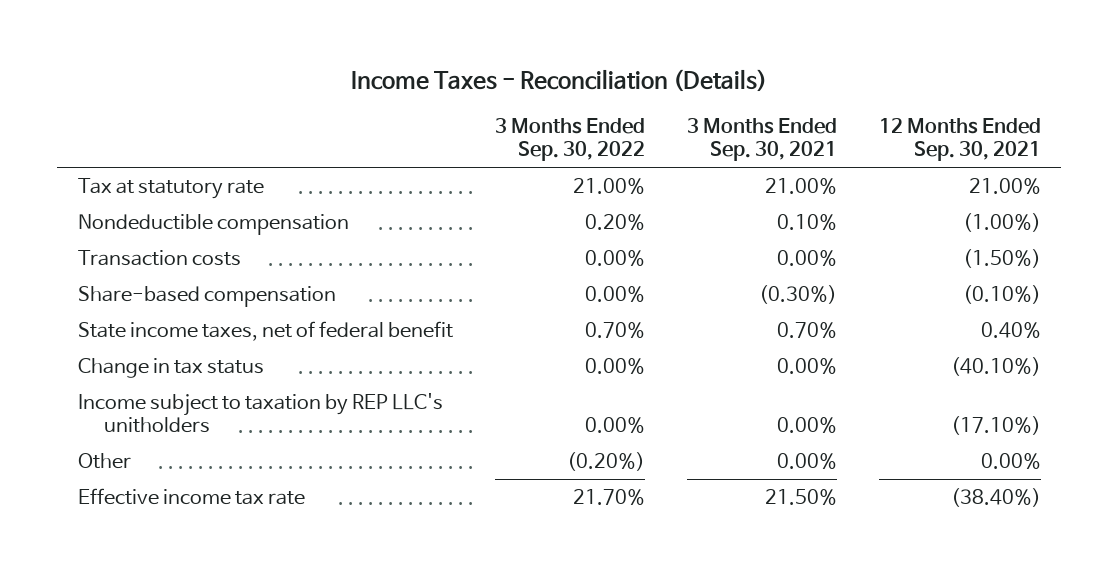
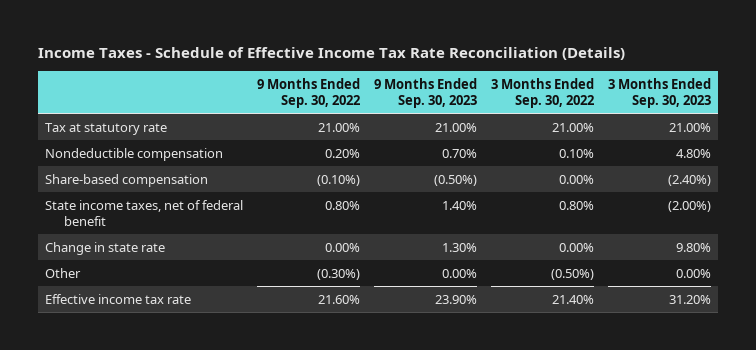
[351,68,768,92] Income Taxes - Reconciliation (Details) -> [37,47,625,61] Income Taxes - Schedule of Effective Income Tax Rate Reconciliation (Details)
[686,117,837,162] 3 Months Ended Sep. 30, 2021 -> none
[878,117,1041,162] 12 Months Ended Sep. 30, 2021 -> none
none -> [256,77,360,109] 9 Months Ended Sep. 30, 2022
none -> [373,77,477,109] 9 Months Ended Sep. 30, 2023
none -> [607,77,711,109] 3 Months Ended Sep. 30, 2023
[78,250,242,267] Transaction costs -> none
[584,214,645,231] 0.20% -> [558,148,594,158] 0.10%
[78,358,265,379] Change in tax status -> none
[78,393,444,434] Income subject to taxation by REP LLC's unitholders -> none
[584,322,645,339] 0.70% -> [558,200,594,210] 0.80%
none -> [44,241,165,255] Change in state rate
[566,452,645,472] (0.20%) -> [550,268,594,280] (0.50%)
[572,489,645,506] 21.70% -> [551,294,594,304] 21.40%

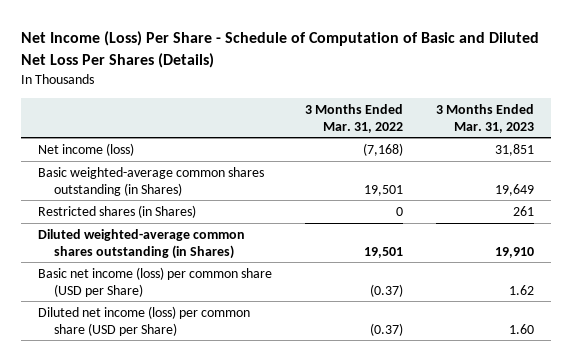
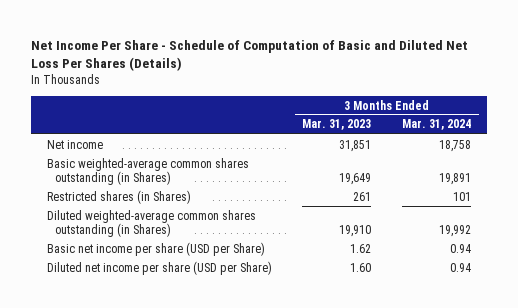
[20,30,539,68] Net Income (Loss) Per Share - Schedule of Computation of Basic and Diluted Net Loss Per Shares (Details) -> [31,39,469,72] Net Income Per Share - Schedule of Computation of Basic and Diluted Net Loss Per Shares (Details)
[304,103,403,133] 3 Months Ended Mar. 31, 2022 -> none
none -> [402,119,472,131] Mar. 31, 2024
[37,142,134,156] Net income (loss) -> [46,139,103,149] Net income
[37,266,272,297] Basic net income (loss) per common share (USD per Share) -> [46,241,265,256] Basic net income per share (USD per Share)
[37,305,250,336] Diluted net income (loss) per common share (USD per Share) -> [46,260,272,275] Diluted net income per share (USD per Share)

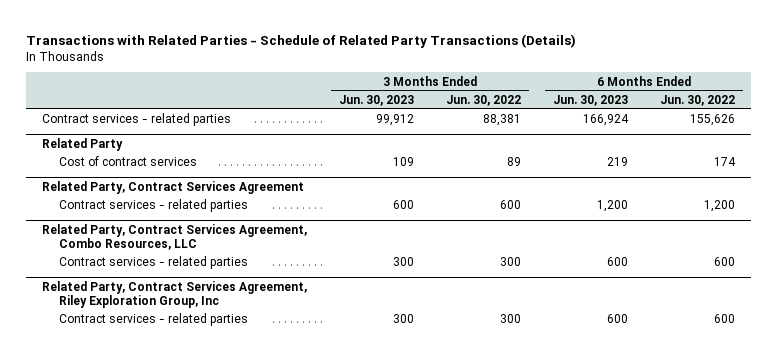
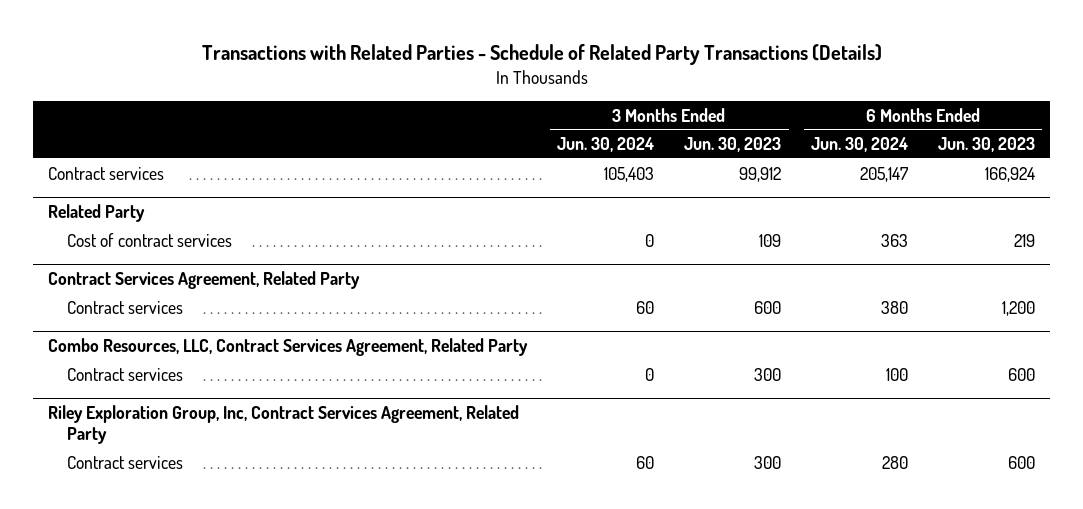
[446,94,522,106] Jun. 30, 2022 -> none
[659,94,735,106] Jun. 30, 2022 -> none
none -> [557,137,655,153] Jun. 30, 2024
none -> [811,137,909,153] Jun. 30, 2024
[42,113,232,127] Contract services - related parties -> [48,166,165,180] Contract services
[42,181,305,195] Related Party, Contract Services Agreement -> [48,271,361,290] Contract Services Agreement, Related Party
[59,199,249,213] Contract services - related parties -> [66,300,183,314] Contract services
[42,224,308,251] Related Party, Contract Services Agreement, Combo Resources, LLC -> [48,338,529,357] Combo Resources, LLC, Contract Services Agreement, Related Party
[59,256,249,270] Contract services - related parties -> [66,367,183,381] Contract services
[42,281,308,309] Related Party, Contract Services Agreement, Riley Exploration Group, Inc -> [48,405,520,444] Riley Exploration Group, Inc, Contract Services Agreement, Related Party
[59,313,249,327] Contract services - related parties -> [66,455,183,469] Contract services

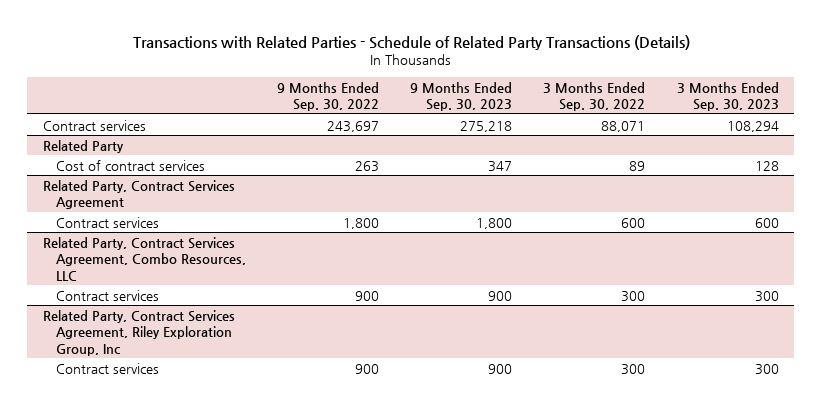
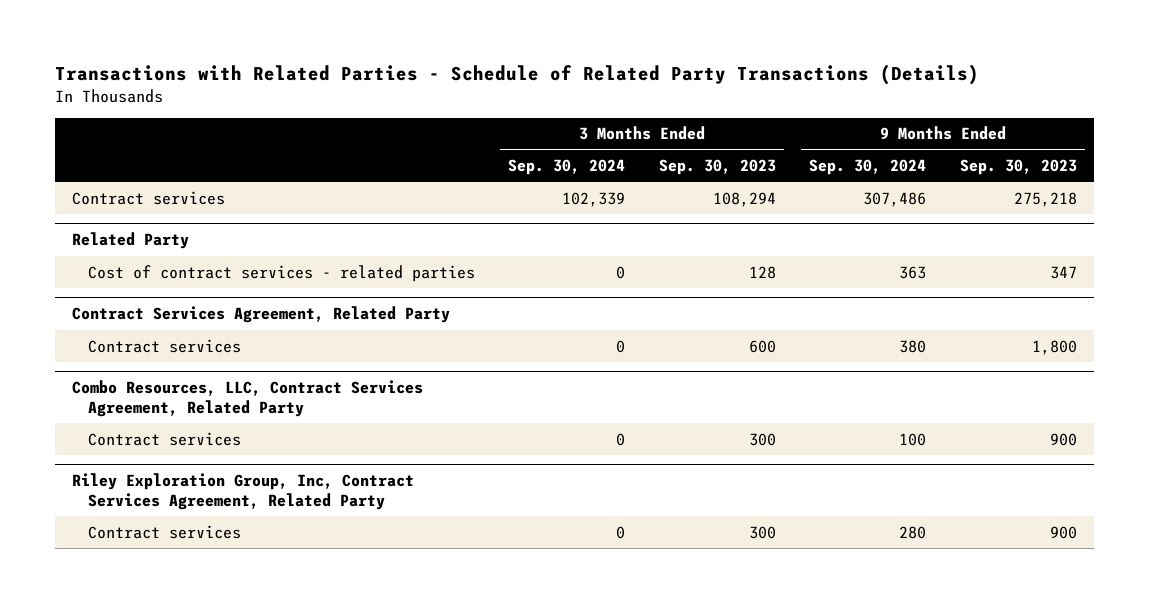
[277,81,380,112] 9 Months Ended Sep. 30, 2022 -> none
[543,81,646,112] 3 Months Ended Sep. 30, 2022 -> none
none -> [508,159,626,176] Sep. 30, 2024
none -> [809,159,927,176] Sep. 30, 2024
[55,159,205,171] Cost of contract services -> [87,264,475,282] Cost of contract services - related parties
[42,179,235,210] Related Party, Contract Services Agreement -> [72,306,451,324] Contract Services Agreement, Related Party
[42,236,246,281] Related Party, Contract Services Agreement, Combo Resources, LLC -> [72,380,424,418] Combo Resources, LLC, Contract Services Agreement, Related Party
[42,309,235,356] Related Party, Contract Services Agreement, Riley Exploration Group, Inc -> [72,473,415,511] Riley Exploration Group, Inc, Contract Services Agreement, Related Party

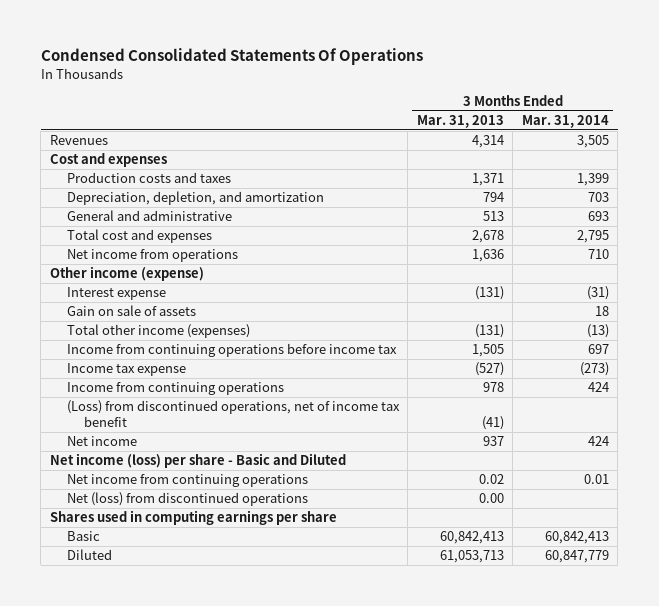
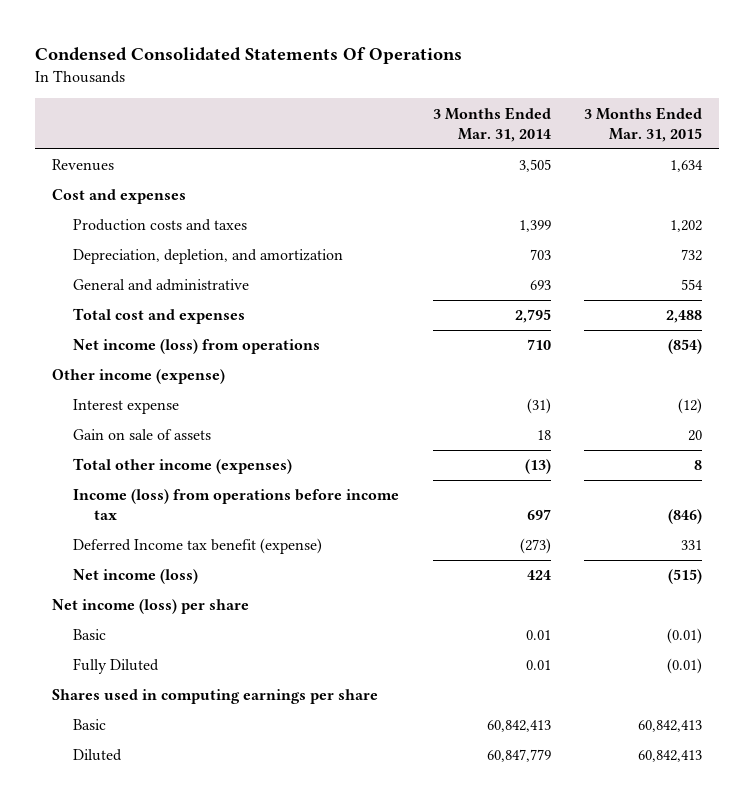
[416,115,504,129] Mar. 31, 2013 -> none
none -> [584,106,703,142] 3 Months Ended Mar. 31, 2015
[66,249,238,263] Net income from operations -> [72,339,320,355] Net income (loss) from operations
[66,382,284,396] Income from continuing operations -> none
[66,400,400,428] (Loss) from discontinued operations, net of income tax benefit -> none
[66,474,308,488] Net income from continuing operations -> none
[66,492,308,507] Net (loss) from discontinued operations -> none
[66,343,397,358] Income from continuing operations before income tax -> [72,489,399,521] Income (loss) from operations before income tax
[66,363,186,377] Income tax expense -> [72,538,322,555] Deferred Income tax benefit (expense)
[66,436,137,447] Net income -> [72,569,198,585] Net income (loss)
[49,453,346,469] Net income (loss) per share - Basic and Diluted -> [51,599,249,615] Net income (loss) per share
none -> [72,629,106,641] Basic
none -> [72,658,159,675] Fully Diluted

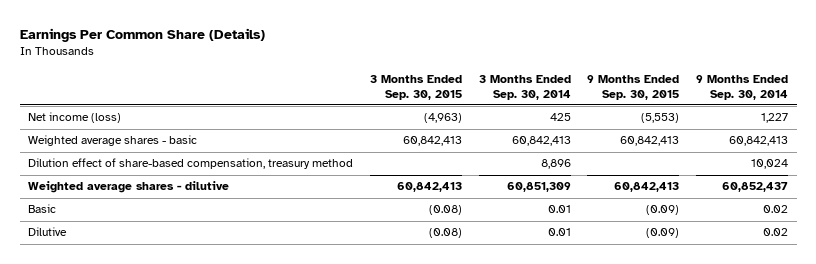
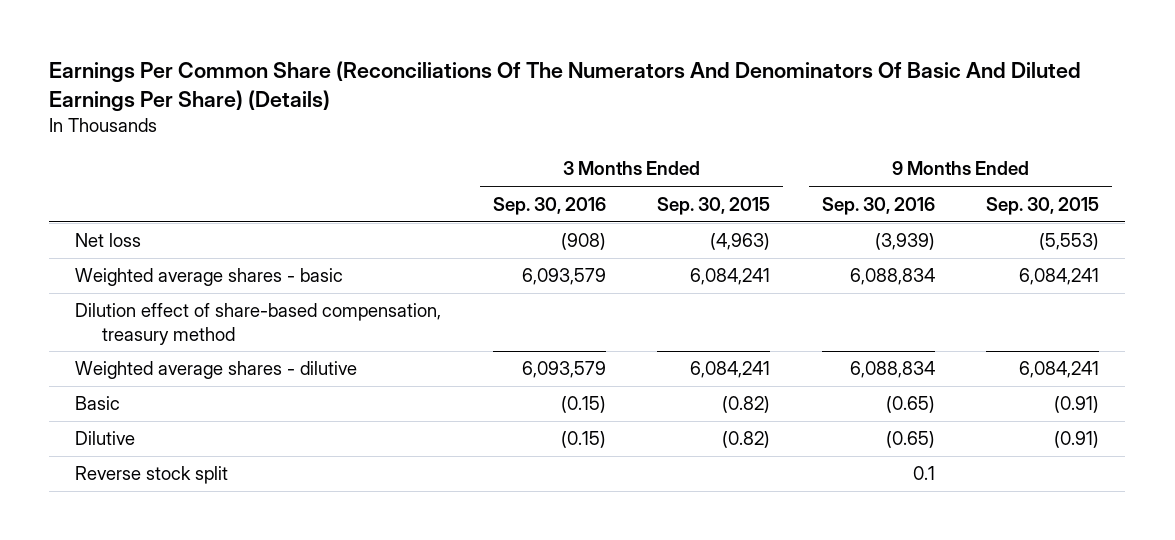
[19,27,265,42] Earnings Per Common Share (Details) -> [49,61,1082,113] Earnings Per Common Share (Reconciliations Of The Numerators And Denominators Of Basic And Diluted Earnings Per Share) (Details)
[478,74,571,100] 3 Months Ended Sep. 30, 2014 -> none
[696,74,789,100] 9 Months Ended Sep. 30, 2014 -> none
none -> [492,196,606,215] Sep. 30, 2016
none -> [821,196,935,215] Sep. 30, 2016
[28,112,122,124] Net income (loss) -> [75,233,142,248] Net loss
[402,136,462,147] 60,842,413 -> [690,268,771,286] 6,084,241
[620,136,680,147] 60,842,413 -> [1019,268,1100,286] 6,084,241
[396,182,462,193] 60,842,413 -> [690,361,771,379] 6,084,241
[614,182,680,193] 60,842,413 -> [1019,361,1100,379] 6,084,241
[428,205,462,216] (0.08) -> [722,396,771,414] (0.82)
[646,205,680,216] (0.09) -> [1054,396,1100,414] (0.91)
[428,228,462,239] (0.08) -> [722,431,771,449] (0.82)
[646,228,680,239] (0.09) -> [1054,431,1100,449] (0.91)
none -> [75,466,229,485] Reverse stock split

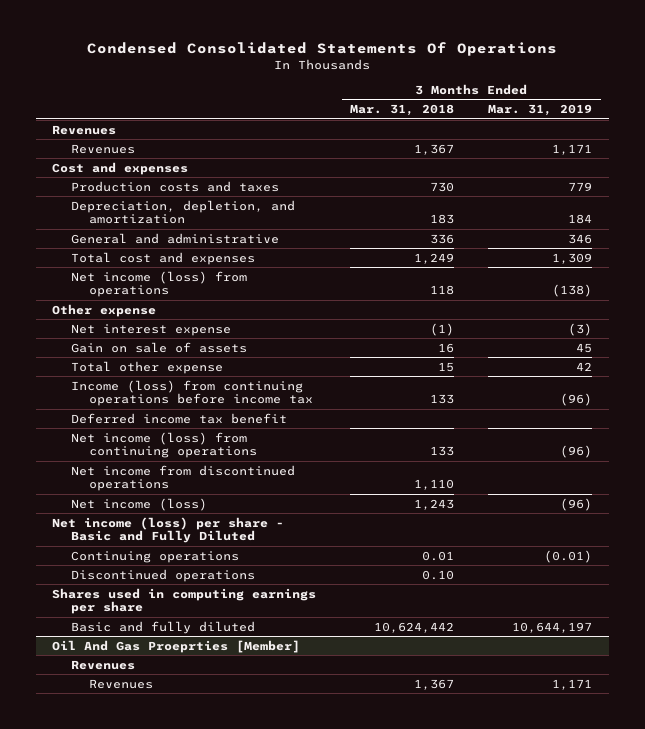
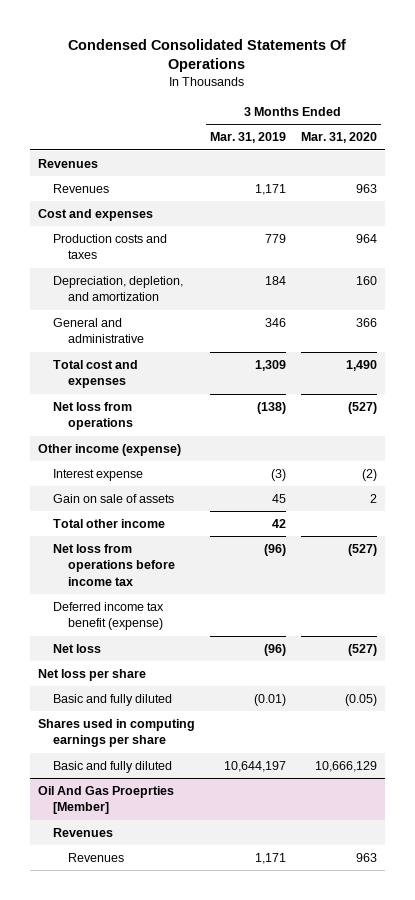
[350,104,455,117] Mar. 31, 2018 -> none
none -> [301,132,378,144] Mar. 31, 2020
[70,270,247,298] Net income (loss) from operations -> [52,402,134,431] Net loss from operations
[52,303,157,317] Other expense -> [37,444,181,457] Other income (expense)
[70,323,231,336] Net interest expense -> [52,469,143,482] Interest expense
[70,431,257,459] Net income (loss) from continuing operations -> none
[70,464,295,492] Net income from discontinued operations -> none
[70,550,239,563] Continuing operations -> none
[70,568,255,582] Discontinued operations -> none
[70,360,223,374] Total other expense -> [52,519,165,529] Total other income
[70,379,313,407] Income (loss) from continuing operations before income tax -> [52,544,176,586] Net loss from operations before income tax
[70,412,287,424] Deferred income tax benefit -> [52,602,164,631] Deferred income tax benefit (expense)
[70,497,207,511] Net income (loss) -> [52,644,101,654] Net loss
[52,516,285,544] Net income (loss) per share - Basic and Fully Diluted -> [37,669,146,682] Net loss per share
none -> [52,694,172,707] Basic and fully diluted

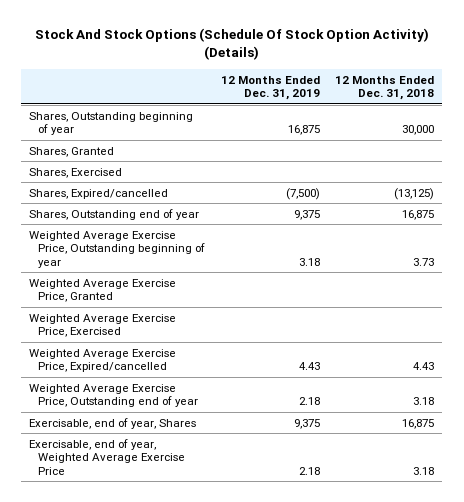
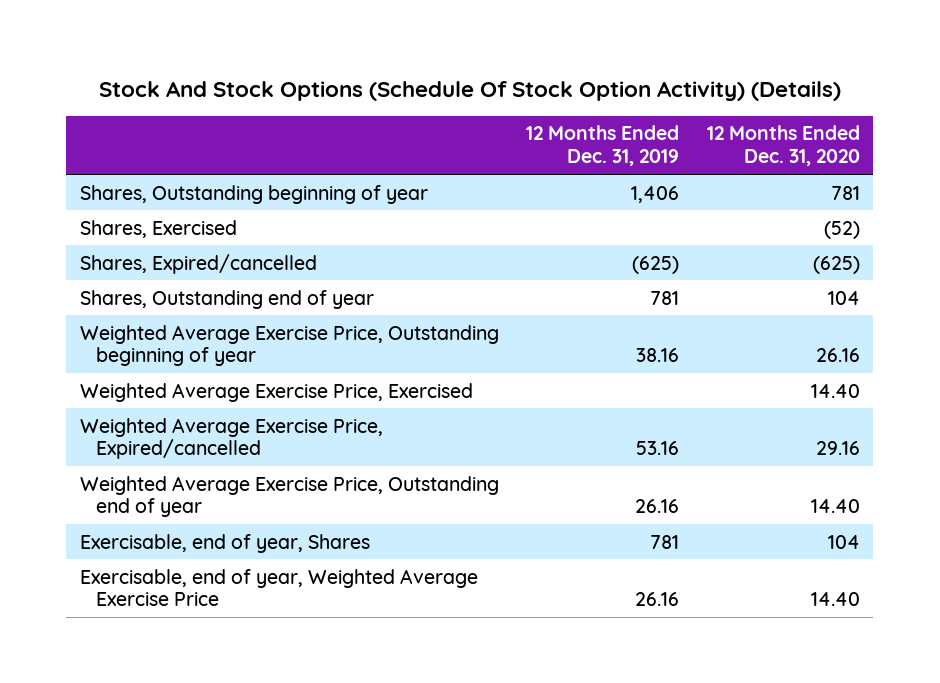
[335,75,435,101] 12 Months Ended Dec. 31, 2018 -> none
none -> [706,125,860,167] 12 Months Ended Dec. 31, 2020
[29,146,115,157] Shares, Granted -> none
[287,125,320,136] 16,875 -> [631,185,680,203] 1,406
[29,278,177,303] Weighted Average Exercise Price, Granted -> none
[285,187,320,200] (7,500) -> [632,255,680,274] (625)
[293,209,320,220] 9,375 -> [650,290,680,305] 781
[298,257,320,266] 3.18 -> [636,348,680,363] 38.16
[298,362,320,371] 4.43 -> [636,441,680,456] 53.16
[298,397,320,406] 2.18 -> [635,499,680,514] 26.16
[293,418,320,429] 9,375 -> [650,534,680,549] 781
[298,466,320,475] 2.18 -> [635,592,680,607] 26.16

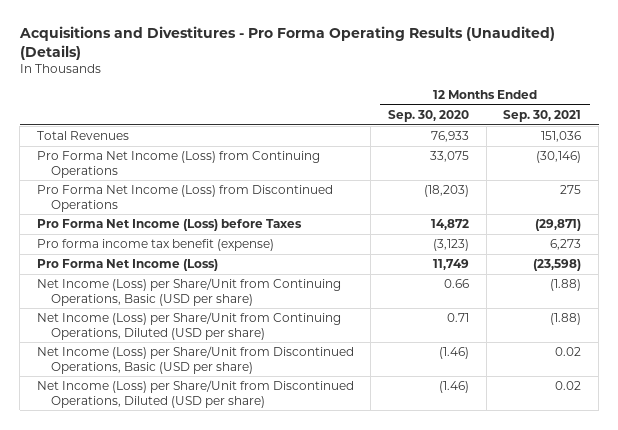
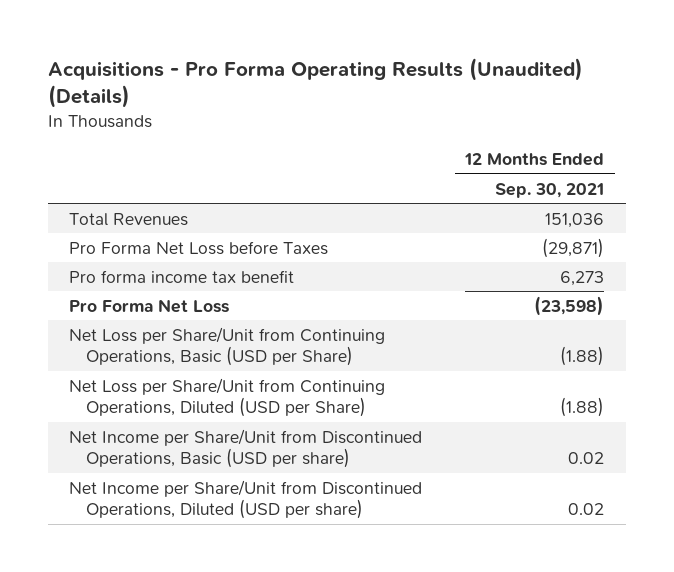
[18,26,555,61] Acquisitions and Divestitures - Pro Forma Operating Results (Unaudited) (Details) -> [48,57,584,108] Acquisitions - Pro Forma Operating Results (Unaudited) (Details)
[388,110,470,123] Sep. 30, 2020 -> none
[36,151,320,178] Pro Forma Net Income (Loss) from Continuing Operations -> none
[36,185,333,212] Pro Forma Net Income (Loss) from Discontinued Operations -> none
[36,219,302,232] Pro Forma Net Income (Loss) before Taxes -> [69,240,329,255] Pro Forma Net Loss before Taxes
[36,239,274,252] Pro forma income tax benefit (expense) -> [69,269,295,283] Pro forma income tax benefit
[36,259,218,272] Pro Forma Net Income (Loss) -> [69,298,230,313] Pro Forma Net Loss
[36,278,341,306] Net Income (Loss) per Share/Unit from Continuing Operations, Basic (USD per share) -> [69,326,386,366] Net Loss per Share/Unit from Continuing Operations, Basic (USD per Share)
[36,312,341,340] Net Income (Loss) per Share/Unit from Continuing Operations, Diluted (USD per share) -> [69,377,386,417] Net Loss per Share/Unit from Continuing Operations, Diluted (USD per Share)
[36,346,354,374] Net Income (Loss) per Share/Unit from Discontinued Operations, Basic (USD per share) -> [69,428,423,468] Net Income per Share/Unit from Discontinued Operations, Basic (USD per share)
[36,380,354,408] Net Income (Loss) per Share/Unit from Discontinued Operations, Diluted (USD per share) -> [69,479,423,519] Net Income per Share/Unit from Discontinued Operations, Diluted (USD per share)

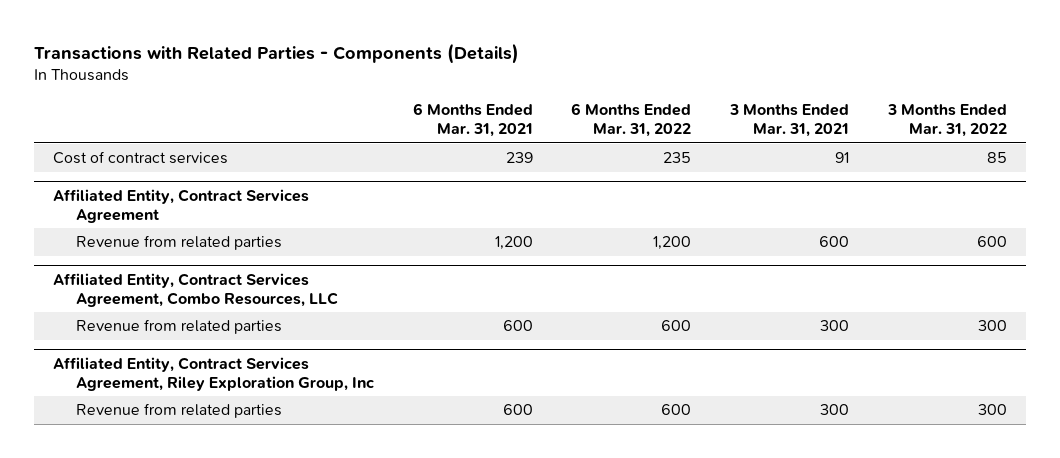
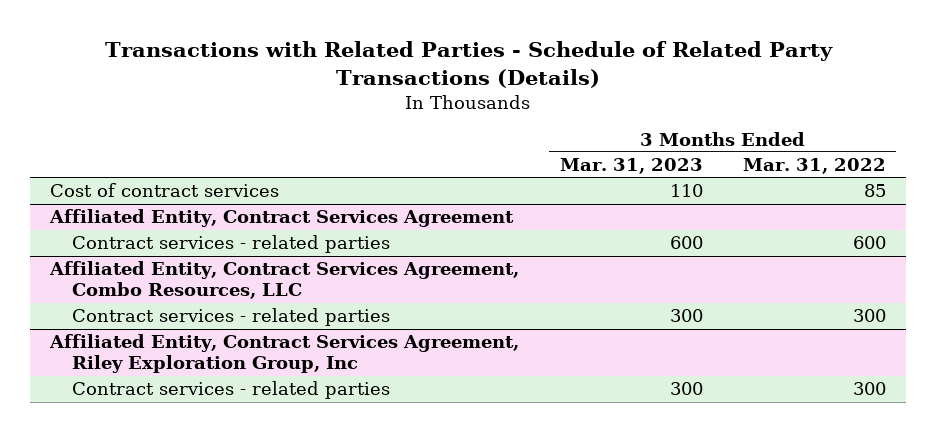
[33,42,519,64] Transactions with Related Parties - Components (Details) -> [105,41,834,88] Transactions with Related Parties - Schedule of Related Party Transactions (Details)
[412,103,533,137] 6 Months Ended Mar. 31, 2021 -> none
[571,103,692,137] 6 Months Ended Mar. 31, 2022 -> none
[729,104,850,137] 3 Months Ended Mar. 31, 2021 -> none
none -> [559,158,703,175] Mar. 31, 2023
[75,235,282,251] Revenue from related parties -> [72,235,391,254] Contract services - related parties
[75,319,282,335] Revenue from related parties -> [72,308,391,327] Contract services - related parties
[75,403,282,419] Revenue from related parties -> [72,381,391,400] Contract services - related parties

